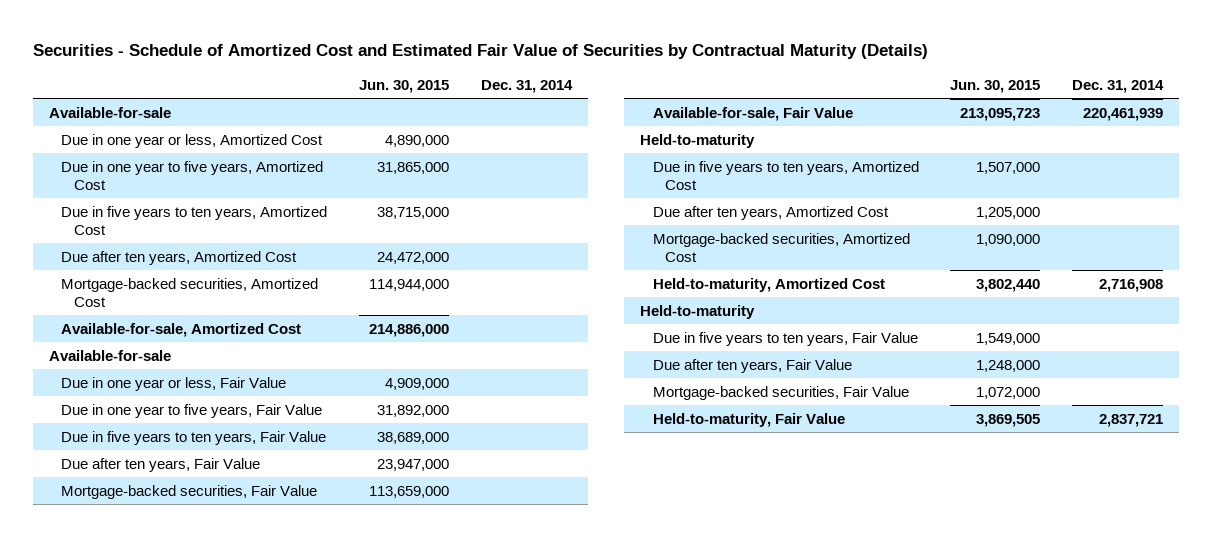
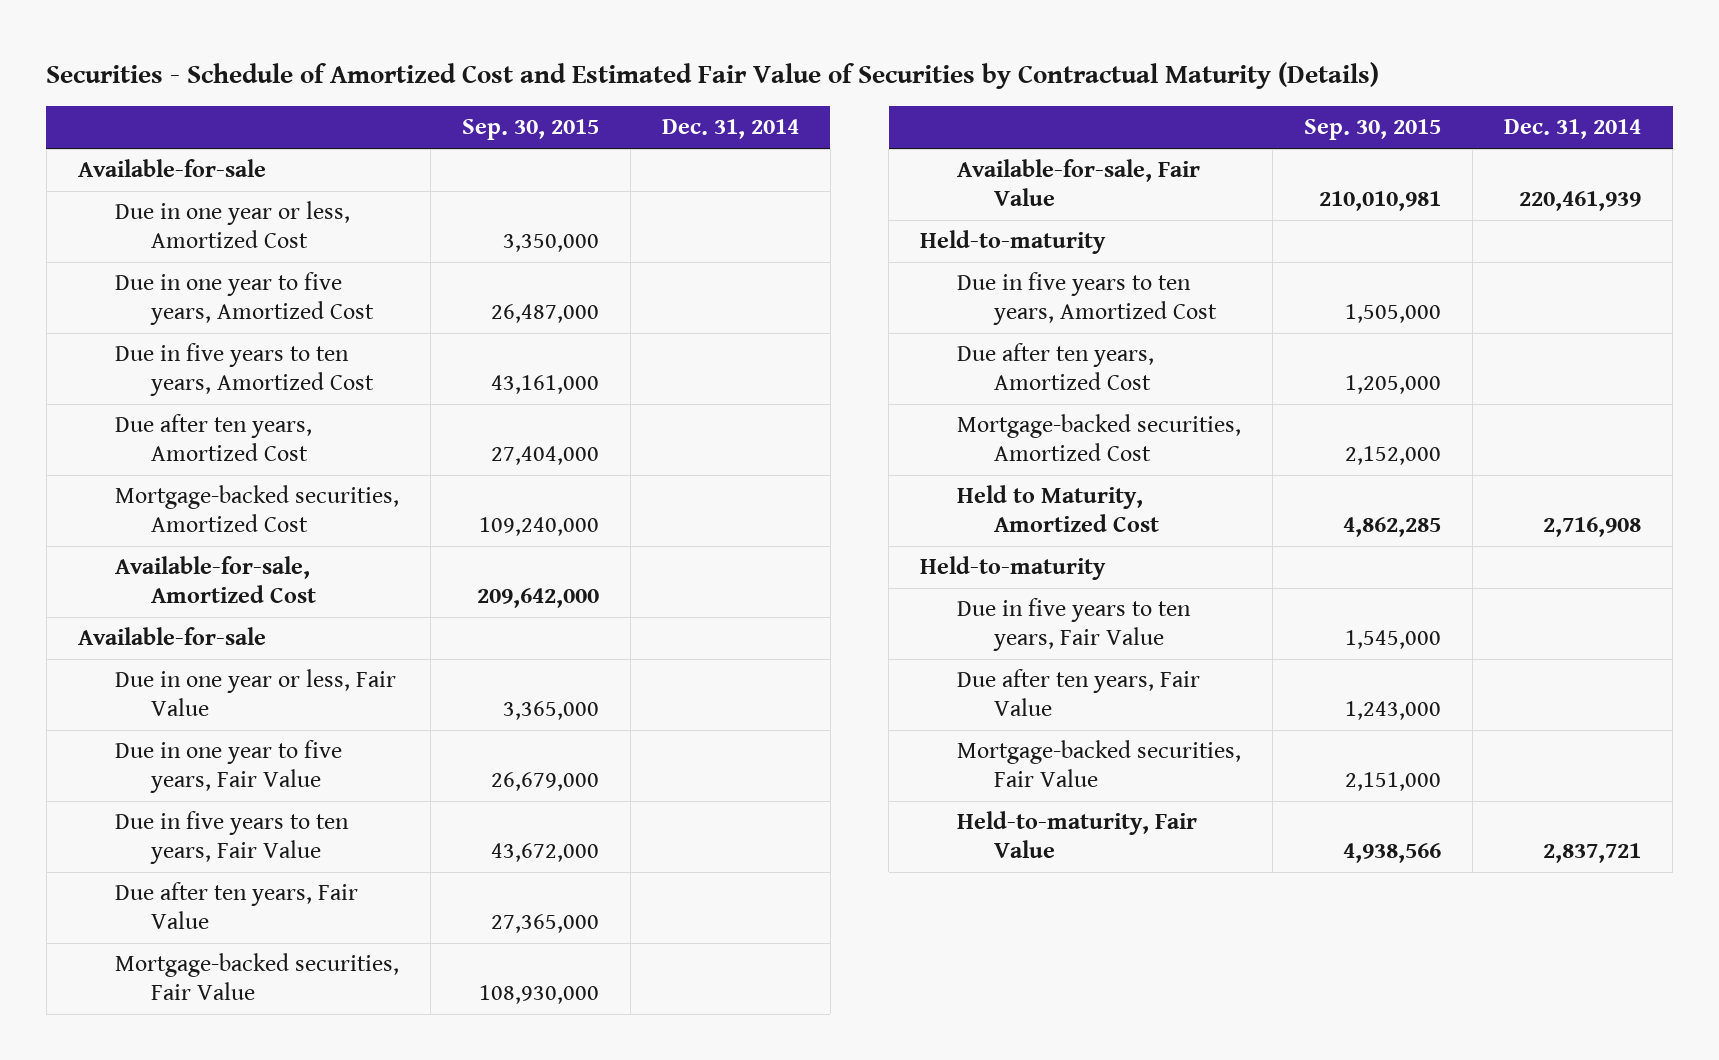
[359,79,450,93] Jun. 30, 2015 -> none
none -> [461,119,599,141] Sep. 30, 2015
[652,277,885,292] Held-to-maturity, Amortized Cost -> [956,485,1159,532] Held to Maturity, Amortized Cost

